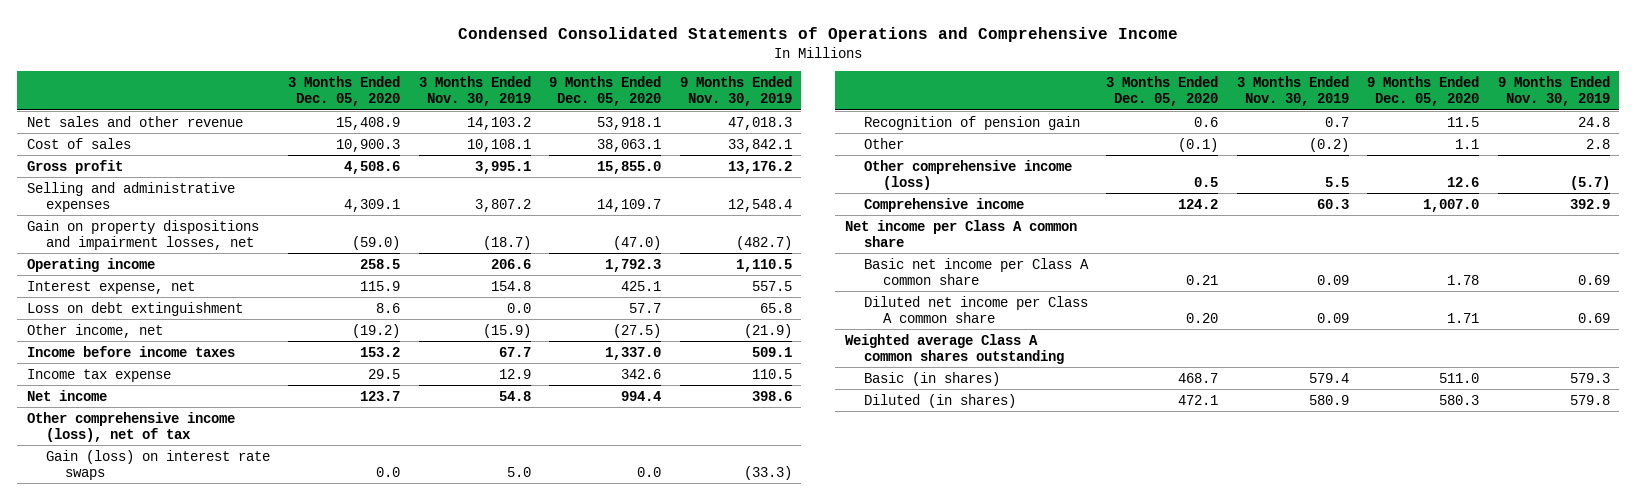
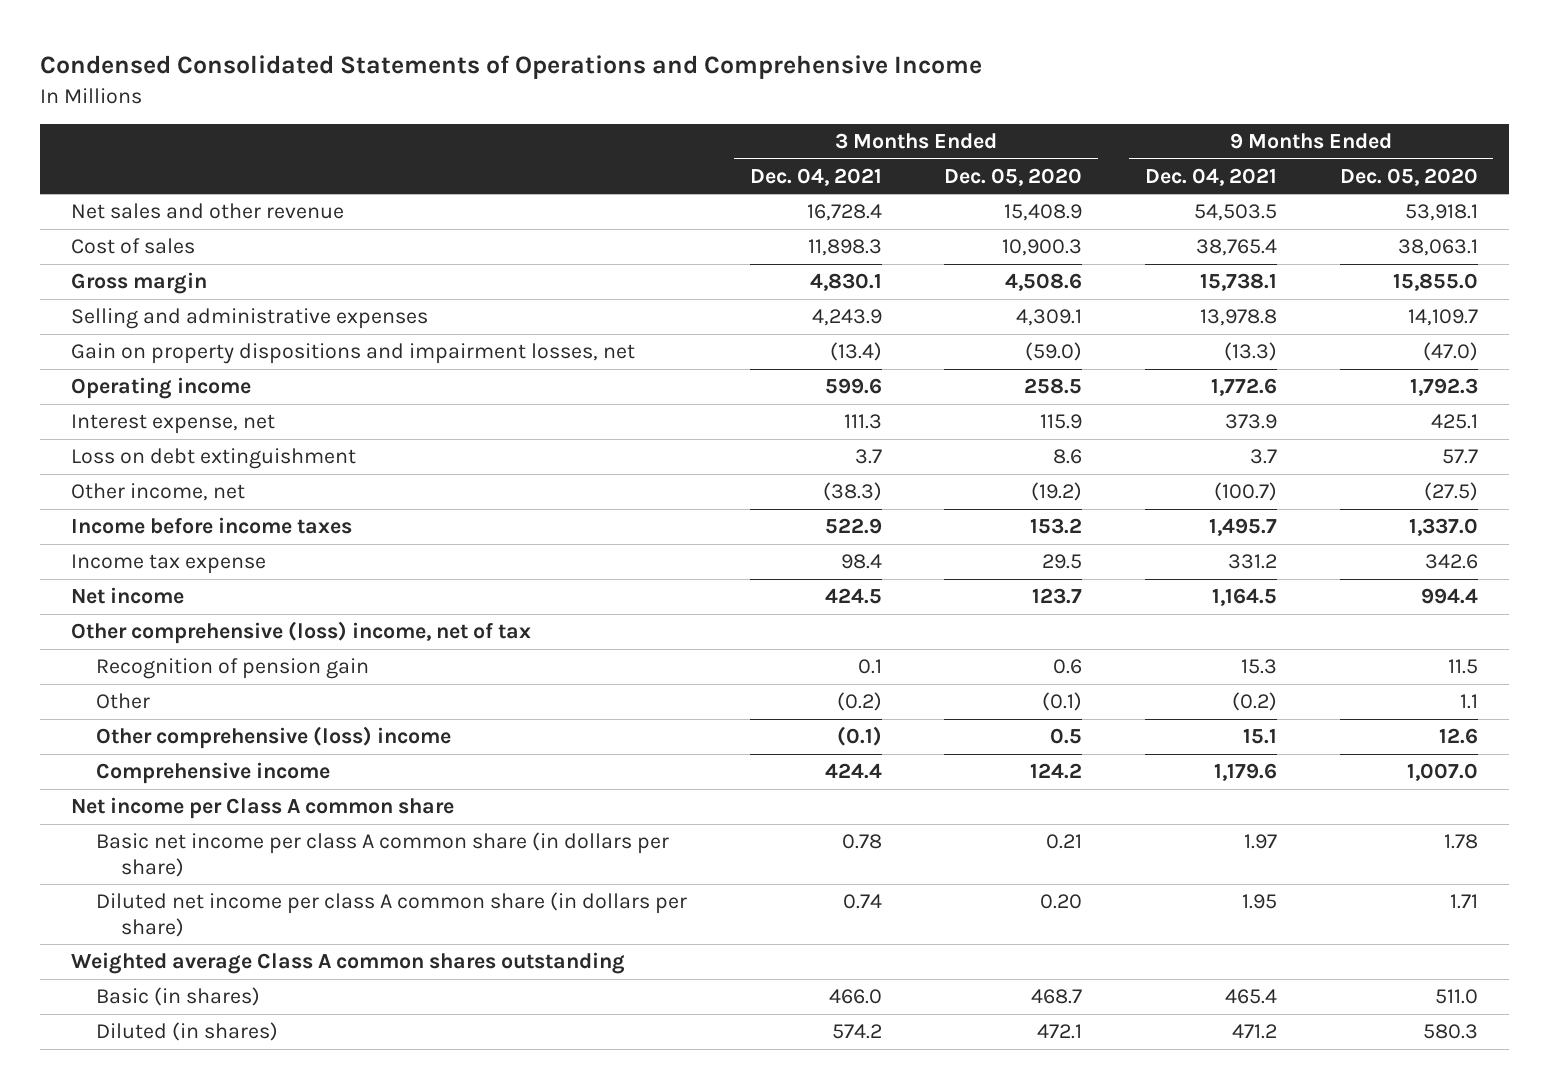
[418,76,531,107] 3 Months Ended Nov. 30, 2019 -> none
[679,76,792,107] 9 Months Ended Nov. 30, 2019 -> none
none -> [749,168,882,187] Dec. 04, 2021
none -> [1144,168,1277,187] Dec. 04, 2021
[26,159,123,174] Gross profit -> [70,272,207,295] Gross margin
[45,449,270,480] Gain (loss) on interest rate swaps -> none
[26,411,235,442] Other comprehensive income (loss), net of tax -> [70,621,531,645] Other comprehensive (loss) income, net of tax
[863,159,1072,190] Other comprehensive income (loss) -> [95,726,451,750] Other comprehensive (loss) income
[863,257,1089,285] Basic net income per Class A common share -> [95,832,669,877] Basic net income per class A common share (in dollars per share)
[863,295,1088,323] Diluted net income per Class A common share -> [95,892,687,937] Diluted net income per class A common share (in dollars per share)

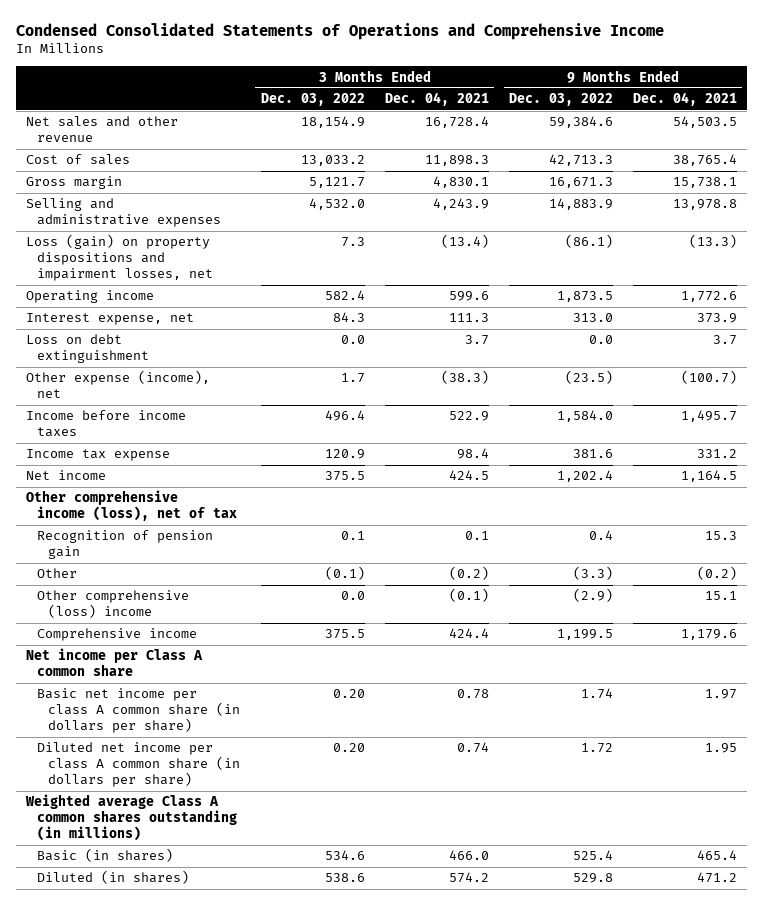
[944,168,1083,187] Dec. 05, 2020 -> none
[1339,168,1478,187] Dec. 05, 2020 -> none
none -> [260,93,365,107] Dec. 03, 2022
none -> [508,93,613,107] Dec. 03, 2022
[70,343,635,365] Gain on property dispositions and impairment losses, net -> [25,234,213,282] Loss (gain) on property dispositions and impairment losses, net
[70,483,245,502] Other income, net -> [25,370,210,399] Other expense (income), net
[70,621,531,645] Other comprehensive (loss) income, net of tax -> [25,490,237,522] Other comprehensive income (loss), net of tax
[70,952,625,975] Weighted average Class A common shares outstanding -> [24,794,237,842] Weighted average Class A common shares outstanding (in millions)

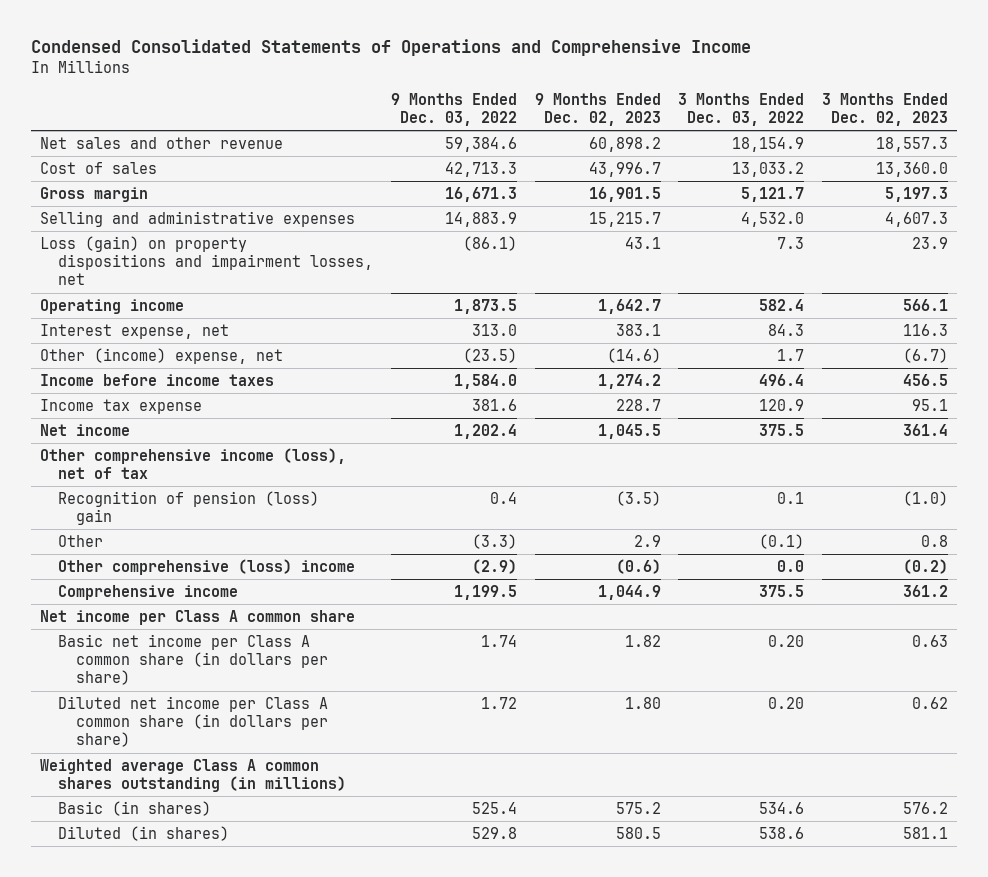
[384,92,489,107] Dec. 04, 2021 -> none
[633,92,738,107] Dec. 04, 2021 -> none
none -> [534,92,661,126] 9 Months Ended Dec. 02, 2023
none -> [821,92,948,126] 3 Months Ended Dec. 02, 2023
[25,334,149,364] Loss on debt extinguishment -> none
[25,370,210,399] Other expense (income), net -> [39,347,283,364] Other (income) expense, net
[36,530,213,560] Recognition of pension gain -> [58,490,320,525] Recognition of pension (loss) gain
[36,688,241,734] Basic net income per class A common share (in dollars per share) -> [58,633,329,686] Basic net income per Class A common share (in dollars per share)
[36,742,241,788] Diluted net income per class A common share (in dollars per share) -> [58,695,329,748] Diluted net income per Class A common share (in dollars per share)

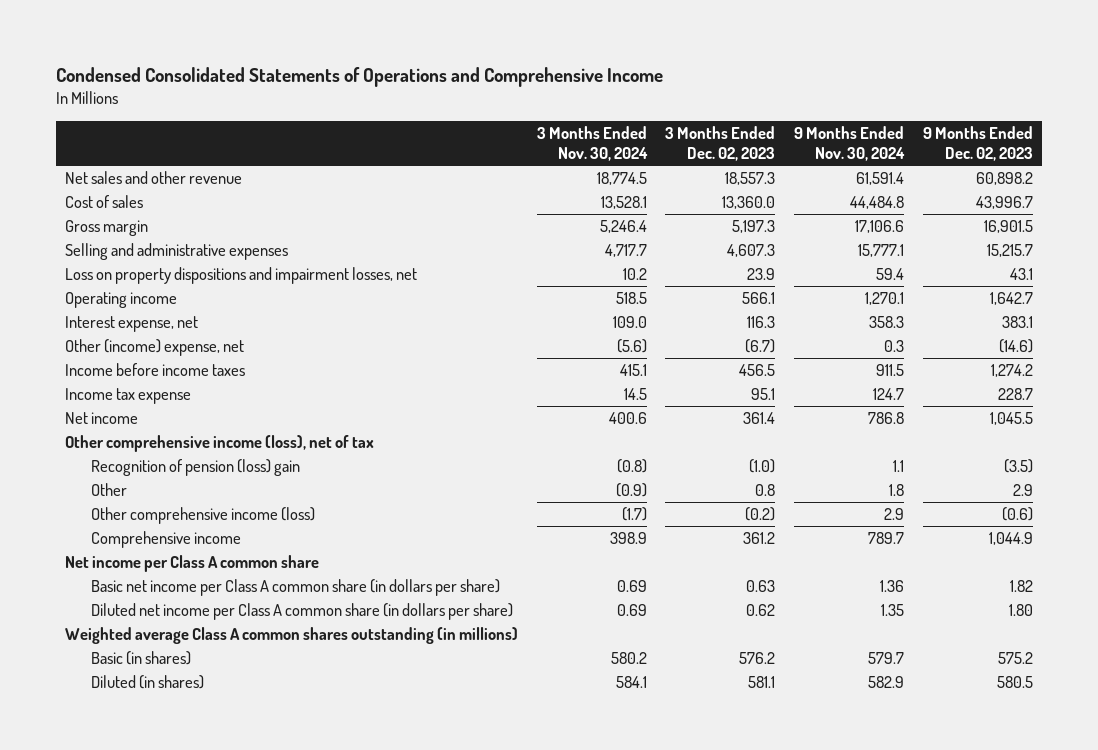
[390,92,517,126] 9 Months Ended Dec. 03, 2022 -> none
[678,92,805,126] 3 Months Ended Dec. 03, 2022 -> none
none -> [536,126,648,162] 3 Months Ended Nov. 30, 2024
none -> [794,126,906,162] 9 Months Ended Nov. 30, 2024
[39,235,374,286] Loss (gain) on property dispositions and impairment losses, net -> [65,267,418,285] Loss on property dispositions and impairment losses, net
[58,558,356,575] Other comprehensive (loss) income -> [90,507,315,525] Other comprehensive income (loss)

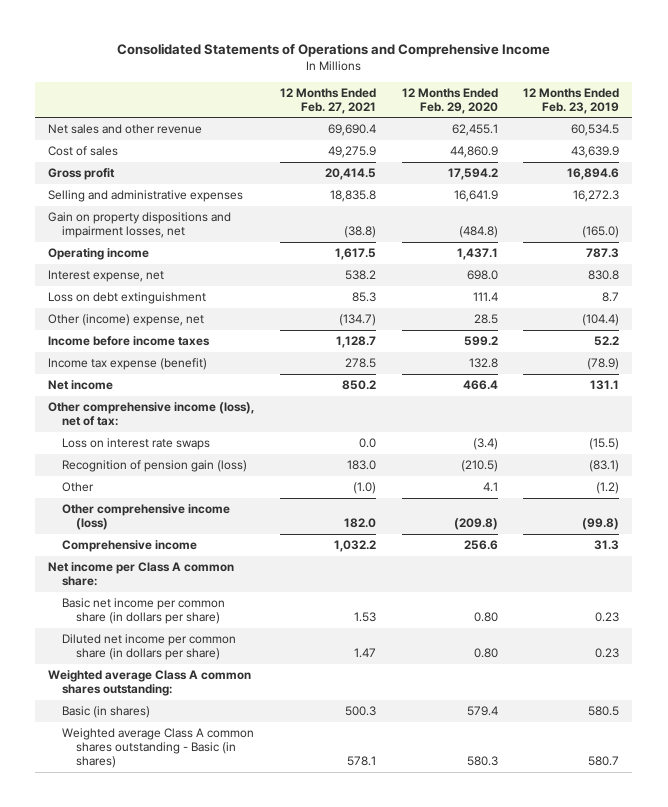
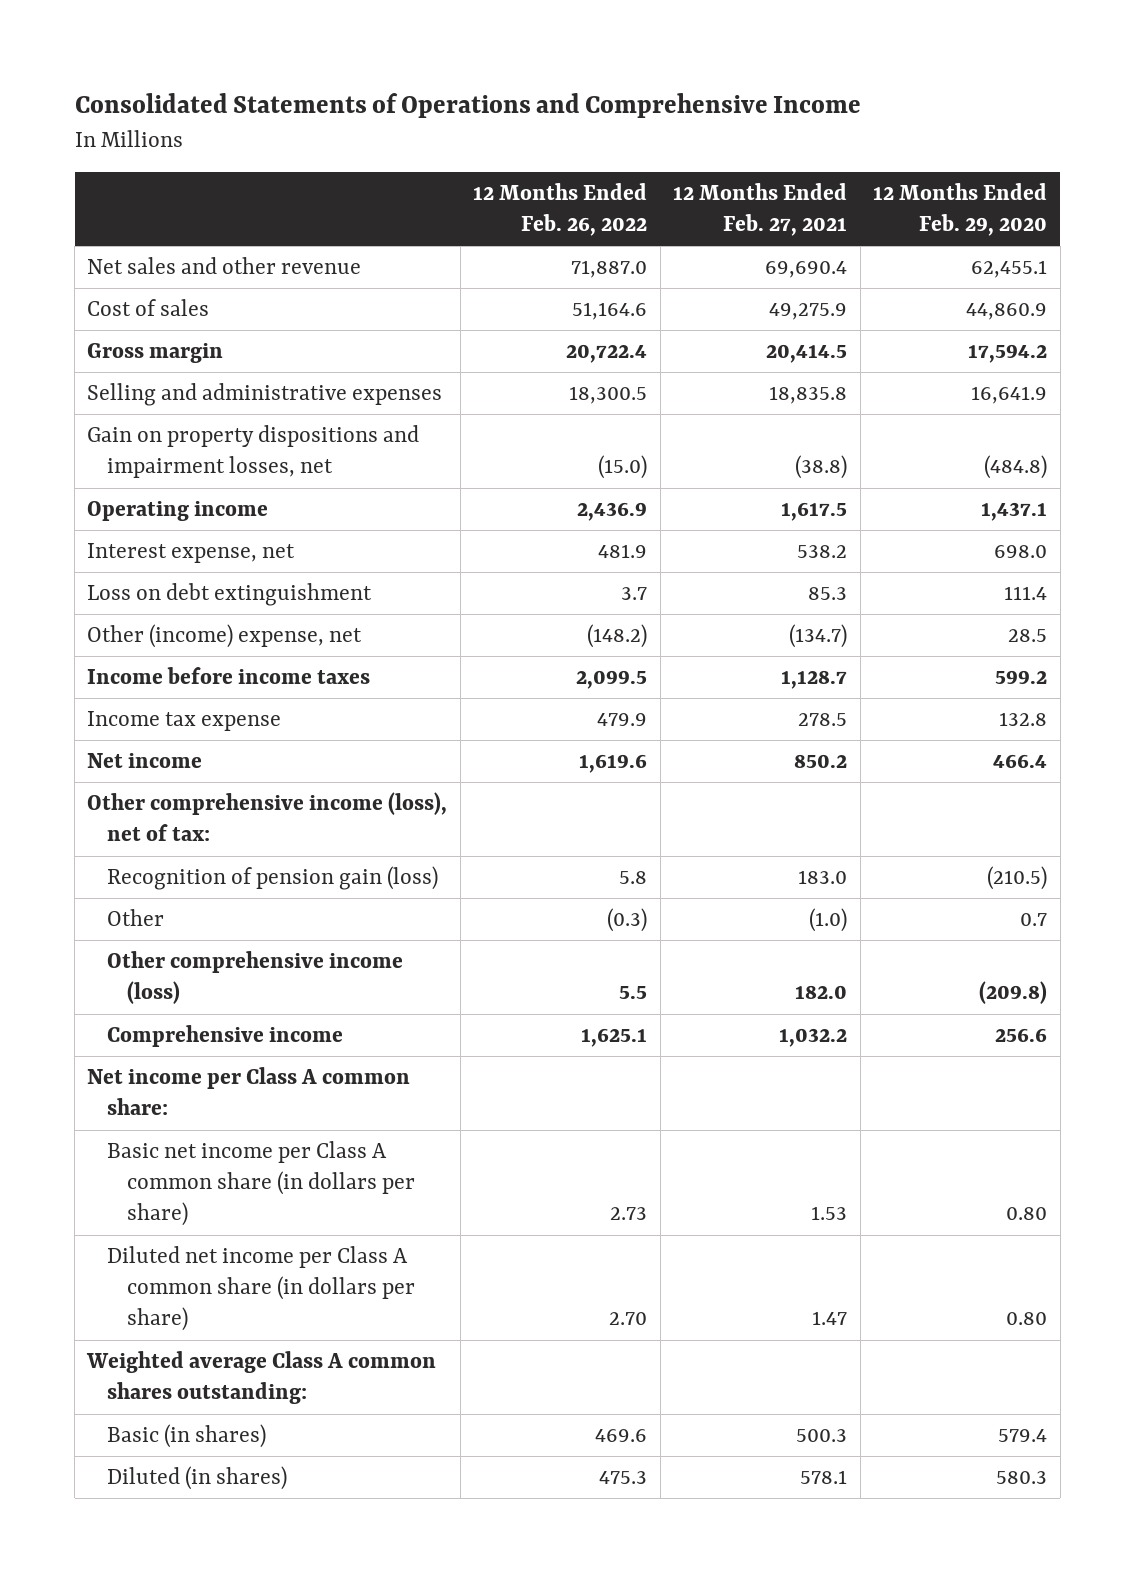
[523,87,620,114] 12 Months Ended Feb. 23, 2019 -> none
none -> [473,183,648,237] 12 Months Ended Feb. 26, 2022
[48,168,116,181] Gross profit -> [87,343,224,364] Gross margin
[48,358,208,371] Income tax expense (benefit) -> [87,711,282,732] Income tax expense
[62,438,211,451] Loss on interest rate swaps -> none
[482,482,498,493] 4.1 -> [1020,913,1048,927] 0.7
[62,598,226,625] Basic net income per common share (in dollars per share) -> [107,1141,416,1227] Basic net income per Class A common share (in dollars per share)
[62,634,237,661] Diluted net income per common share (in dollars per share) -> [107,1246,416,1332] Diluted net income per Class A common share (in dollars per share)
[62,728,255,768] Weighted average Class A common shares outstanding - Basic (in shares) -> [107,1466,288,1491] Diluted (in shares)

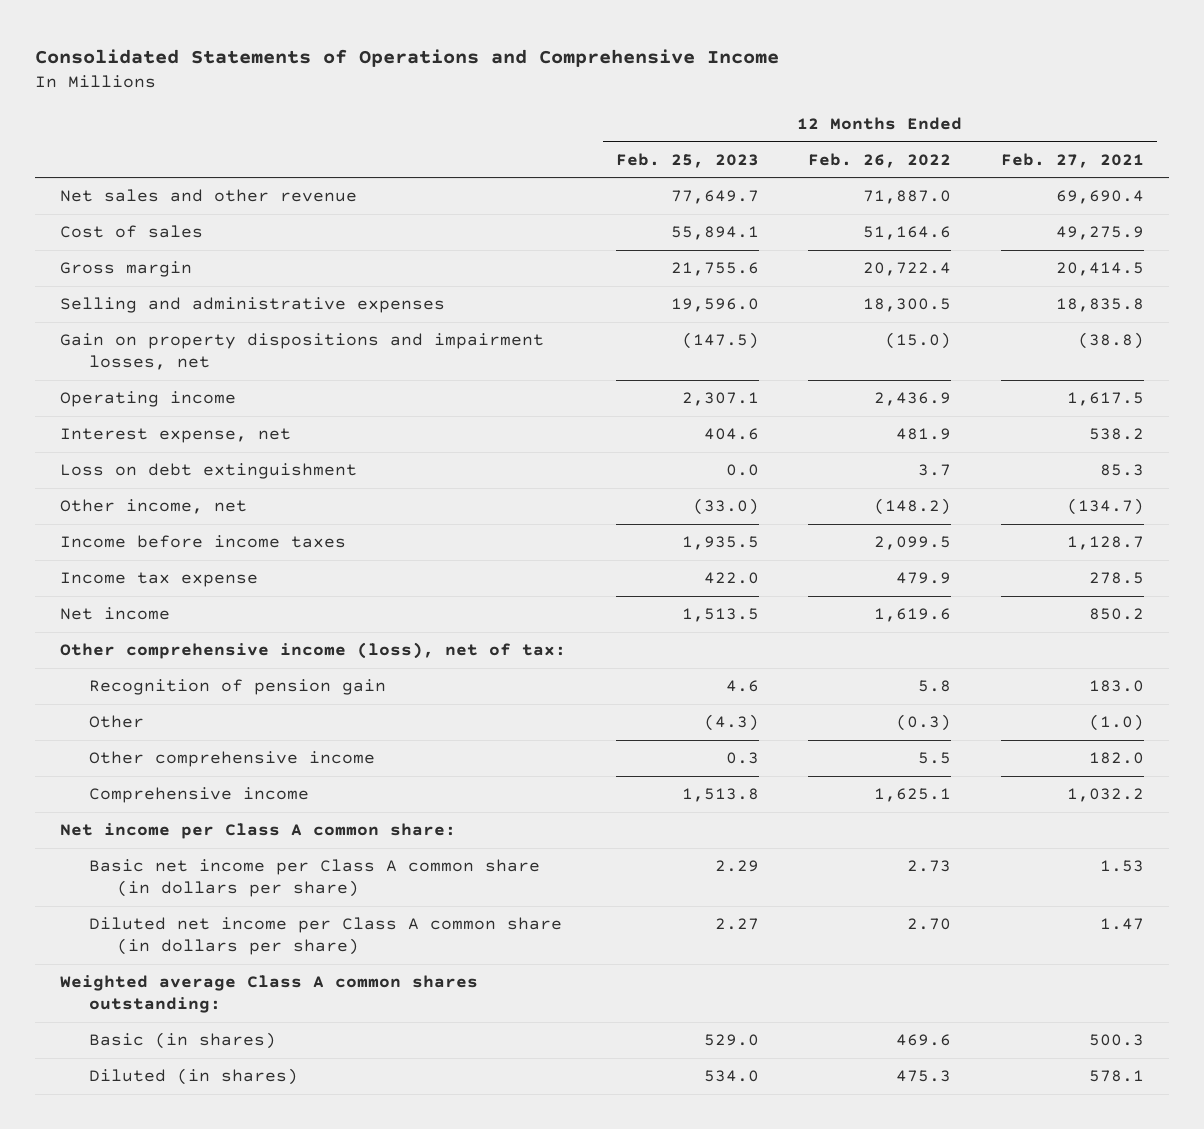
[873,183,1048,237] 12 Months Ended Feb. 29, 2020 -> none
none -> [615,152,759,168] Feb. 25, 2023
[87,624,363,649] Other (income) expense, net -> [60,499,248,515] Other income, net
[107,866,439,891] Recognition of pension gain (loss) -> [88,679,386,696] Recognition of pension gain
[107,951,404,1005] Other comprehensive income (loss) -> [88,751,375,768] Other comprehensive income

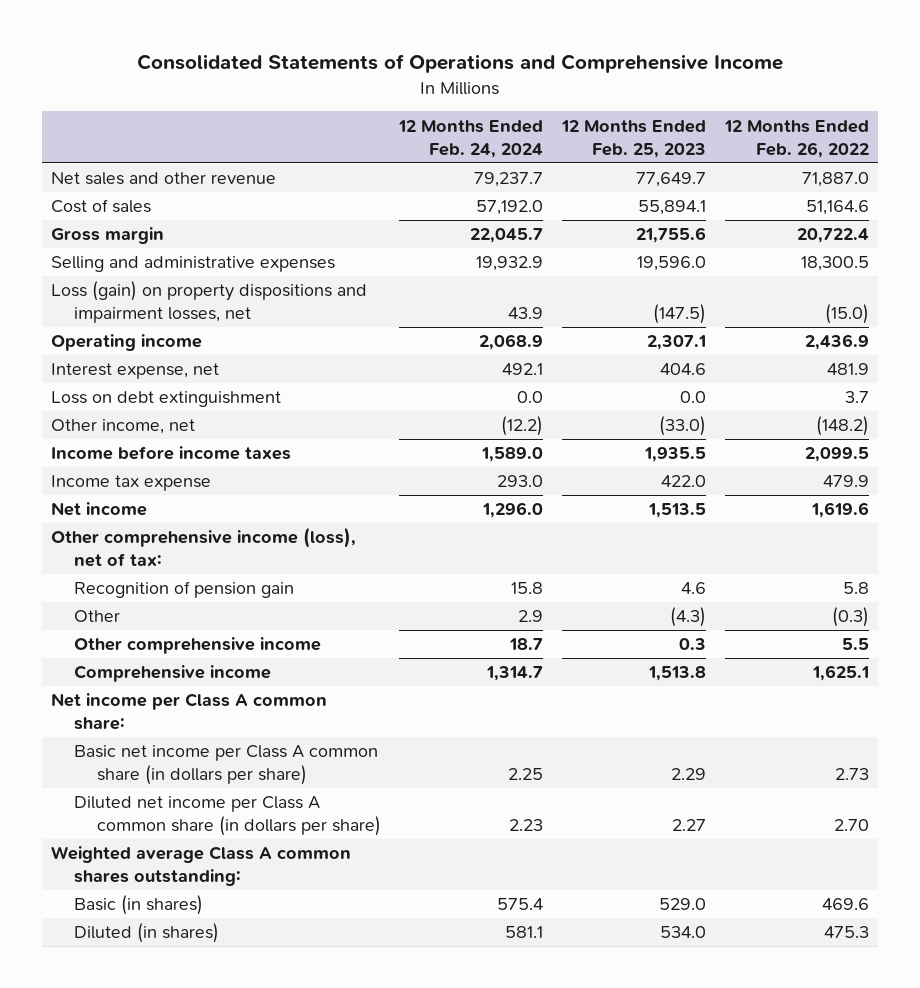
[1001,152,1145,168] Feb. 27, 2021 -> none
none -> [398,119,544,158] 12 Months Ended Feb. 24, 2024
[60,333,545,371] Gain on property dispositions and impairment losses, net -> [51,281,368,324] Loss (gain) on property dispositions and impairment losses, net

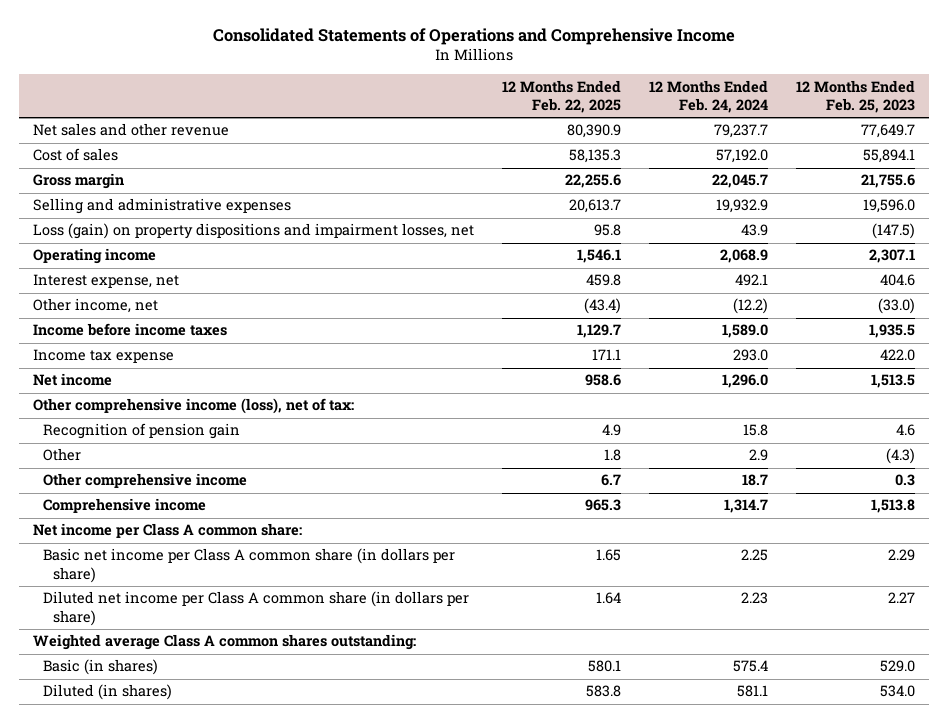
[724,119,870,158] 12 Months Ended Feb. 26, 2022 -> none
none -> [501,79,621,114] 12 Months Ended Feb. 22, 2025
[51,391,282,408] Loss on debt extinguishment -> none

